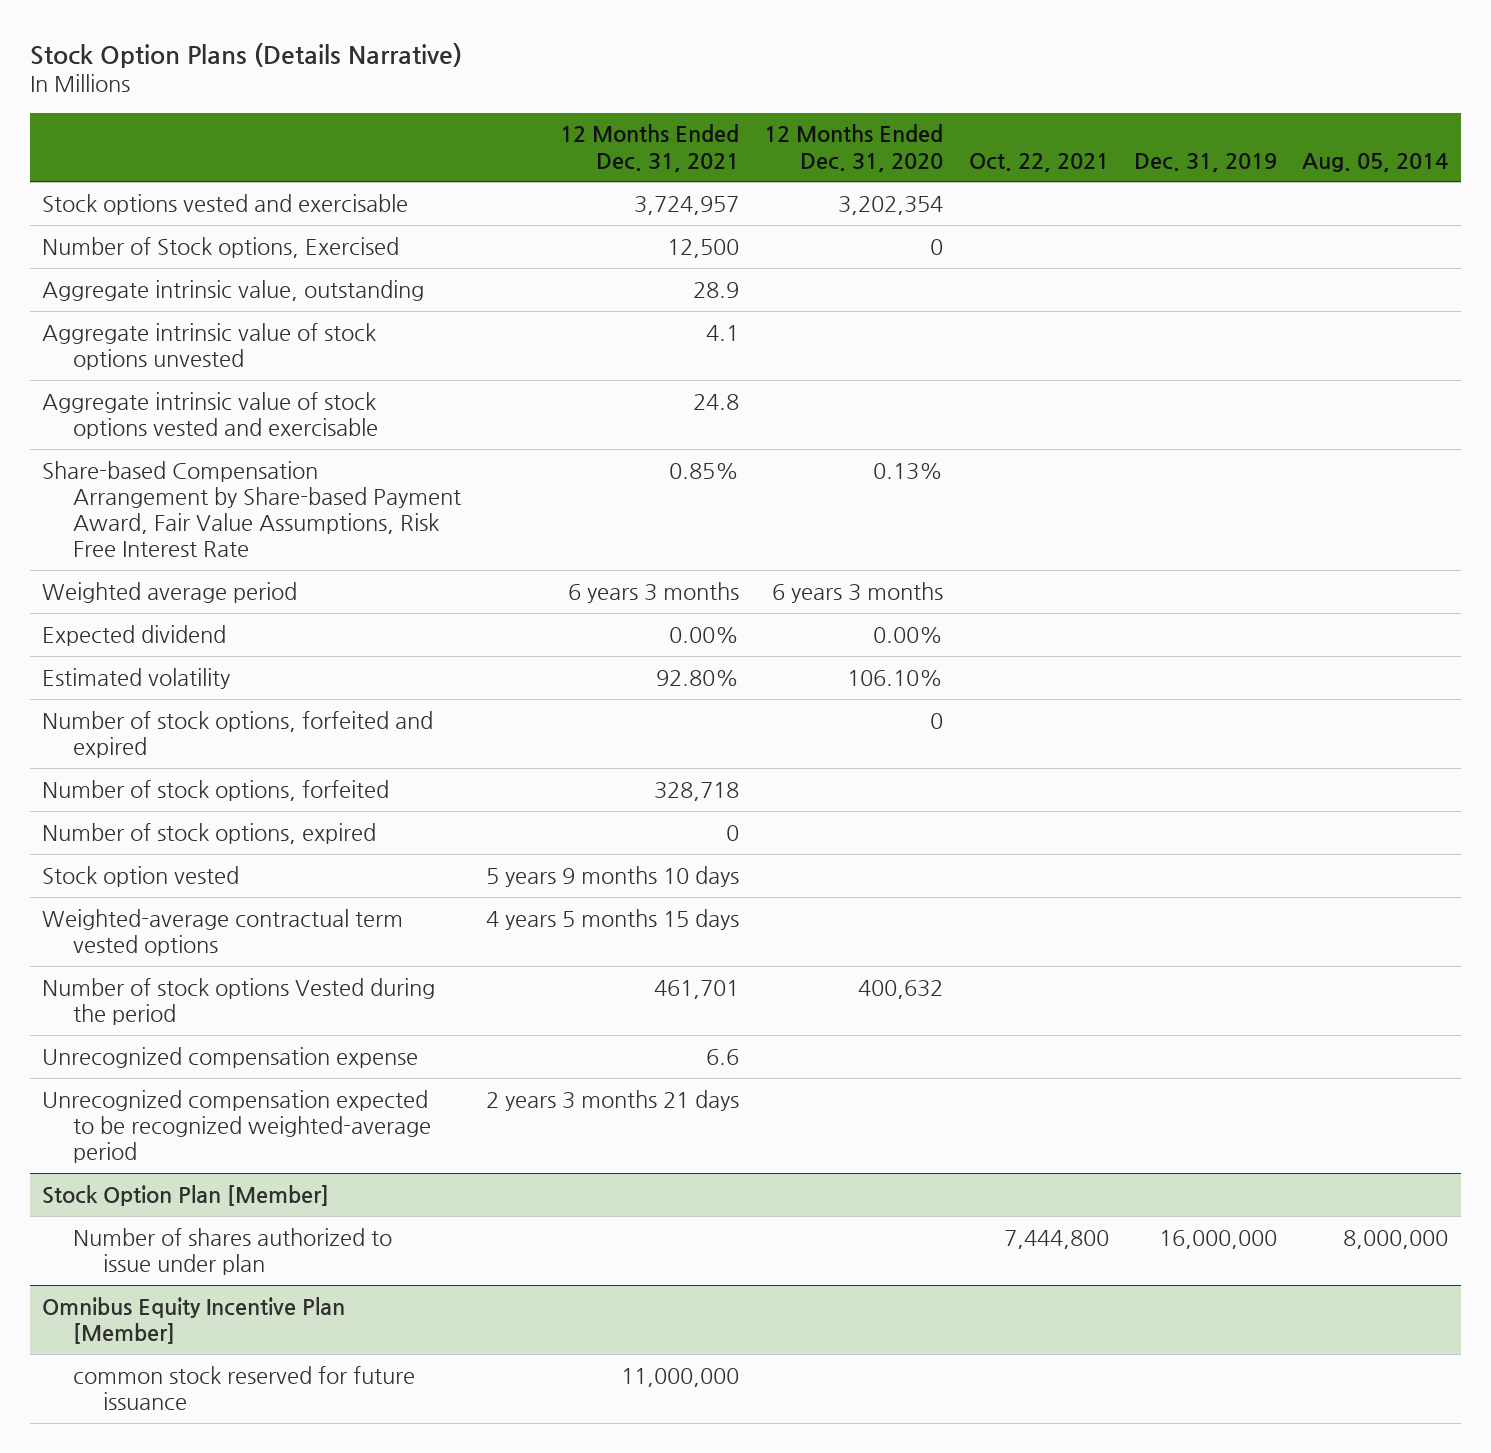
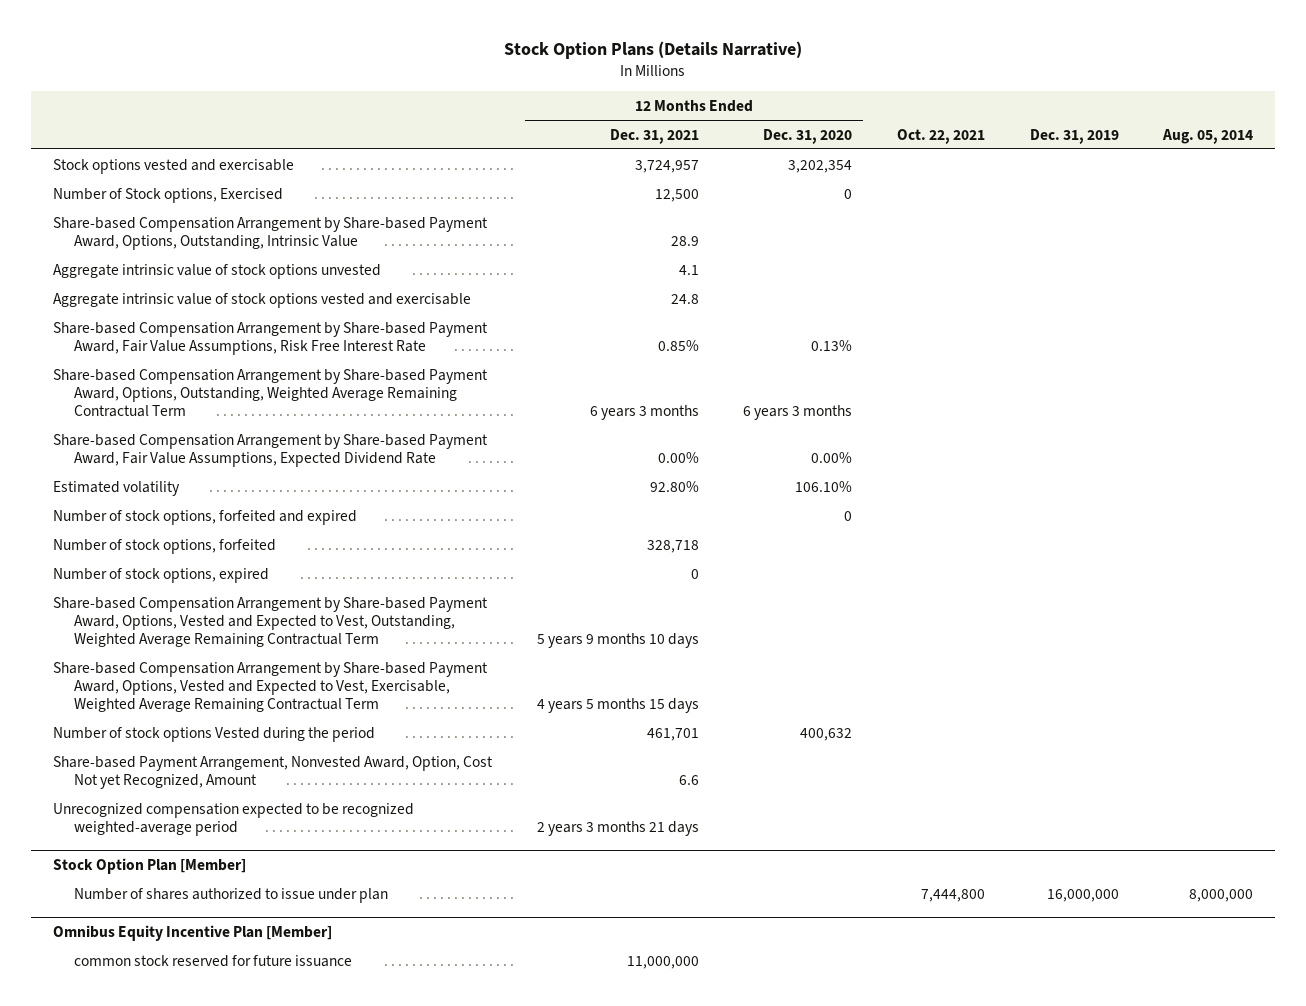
[42,279,425,301] Aggregate intrinsic value, outstanding -> [52,216,488,250] Share-based Compensation Arrangement by Share-based Payment Award, Options, Outstanding, Intrinsic Value
[42,581,298,603] Weighted average period -> [52,368,488,417] Share-based Compensation Arrangement by Share-based Payment Award, Options, Outstanding, Weighted Average Remaining Contractual Term
[42,624,227,646] Expected dividend -> [52,433,488,467] Share-based Compensation Arrangement by Share-based Payment Award, Fair Value Assumptions, Expected Dividend Rate
[42,865,240,887] Stock option vested -> [52,596,488,647] Share-based Compensation Arrangement by Share-based Payment Award, Options, Vested and Expected to Vest, Outstanding, Weighted Average Remaining Contractual Term
[42,908,404,956] Weighted-average contractual term vested options -> [52,661,488,712] Share-based Compensation Arrangement by Share-based Payment Award, Options, Vested and Expected to Vest, Exercisable, Weighted Average Remaining Contractual Term
[42,1046,419,1068] Unrecognized compensation expense -> [52,755,493,789] Share-based Payment Arrangement, Nonvested Award, Option, Cost Not yet Recognized, Amount

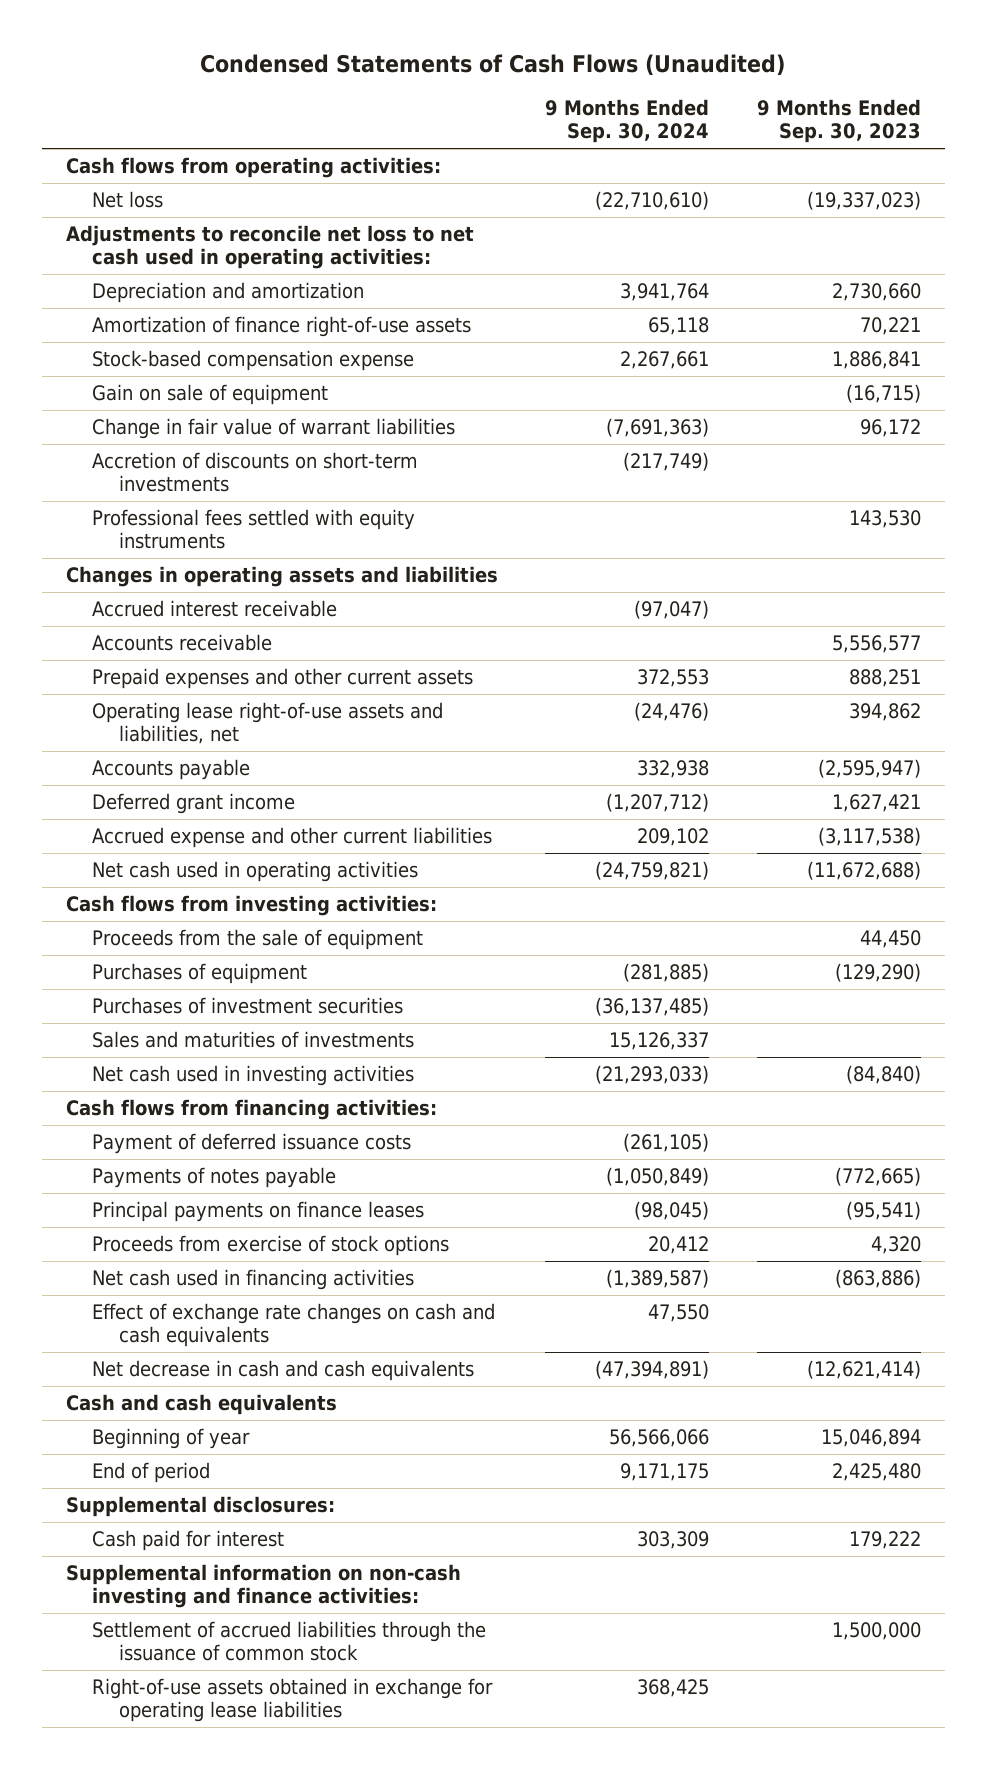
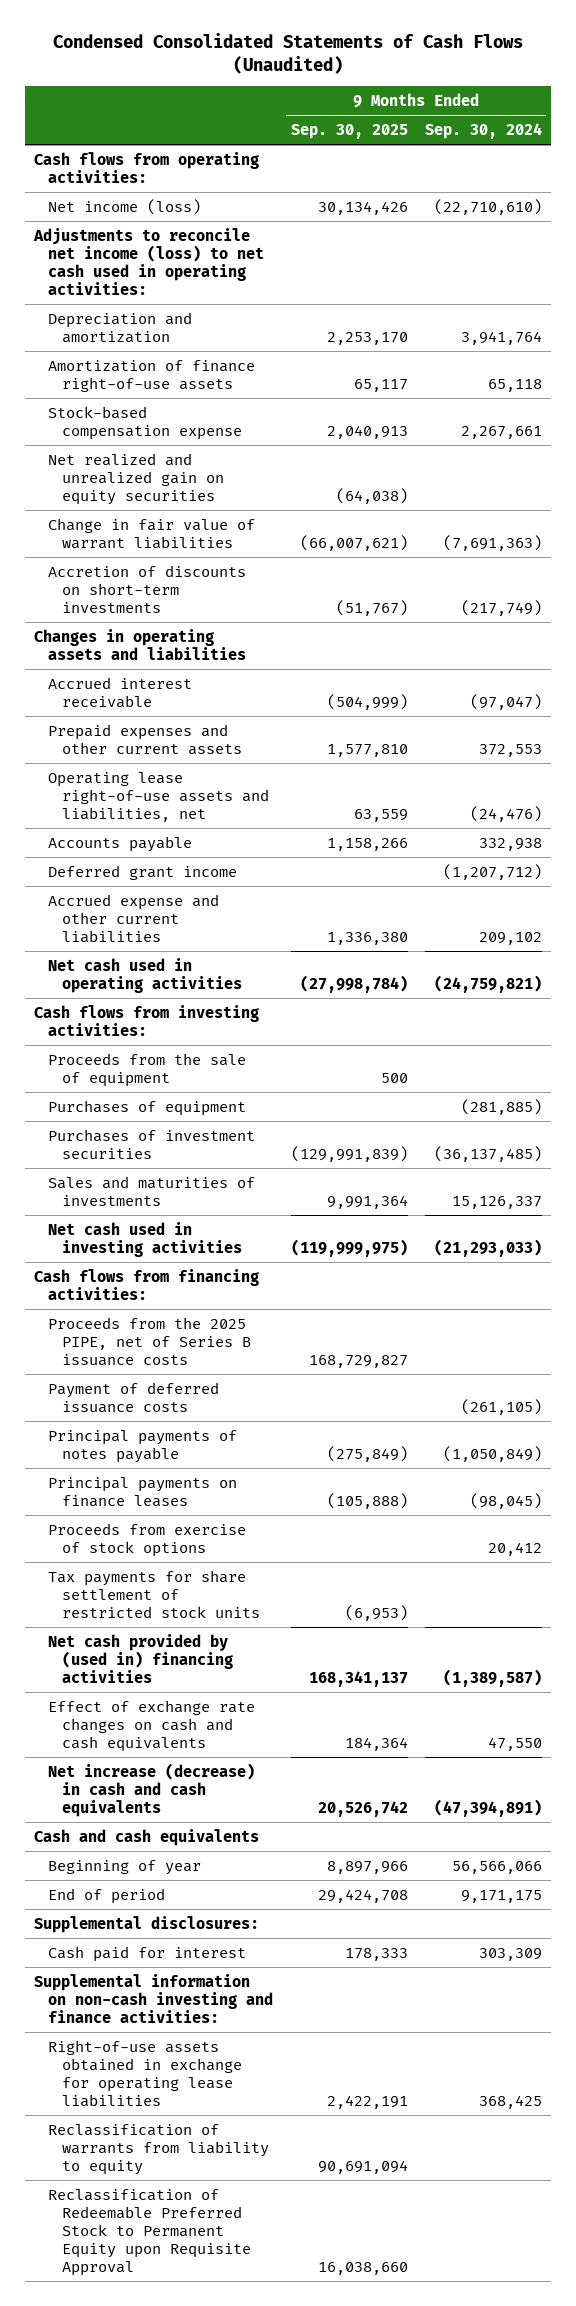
[200,53,786,76] Condensed Statements of Cash Flows (Unaudited) -> [53,33,524,75] Condensed Consolidated Statements of Cash Flows (Unaudited)
[757,99,922,144] 9 Months Ended Sep. 30, 2023 -> none
none -> [290,123,408,139] Sep. 30, 2025
[92,191,164,209] Net loss -> [48,198,202,215] Net income (loss)
[65,225,474,270] Adjustments to reconcile net loss to net cash used in operating activities: -> [33,227,265,295] Adjustments to reconcile net income (loss) to net cash used in operating activities:
[92,384,329,406] Gain on sale of equipment -> none
none -> [48,452,225,505] Net realized and unrealized gain on equity securities
[92,509,416,550] Professional fees settled with equity instruments -> none
[92,634,273,652] Accounts receivable -> none
none -> [48,1316,252,1366] Proceeds from the 2025 PIPE, net of Series B issuance costs
[92,1167,337,1189] Payments of notes payable -> [48,1429,238,1463] Principal payments of notes payable
none -> [48,1569,261,1618] Tax payments for share settlement of restricted stock units
[92,1269,415,1291] Net cash used in financing activities -> [48,1633,234,1683] Net cash provided by (used in) financing activities
[92,1360,475,1382] Net decrease in cash and cash equivalents -> [48,1762,256,1817] Net increase (decrease) in cash and cash equivalents
[92,1621,487,1662] Settlement of accrued liabilities through the issuance of common stock -> none
none -> [48,2123,270,2175] Reclassification of warrants from liability to equity
none -> [48,2188,252,2276] Reclassification of Redeemable Preferred Stock to Permanent Equity upon Requisite Approval

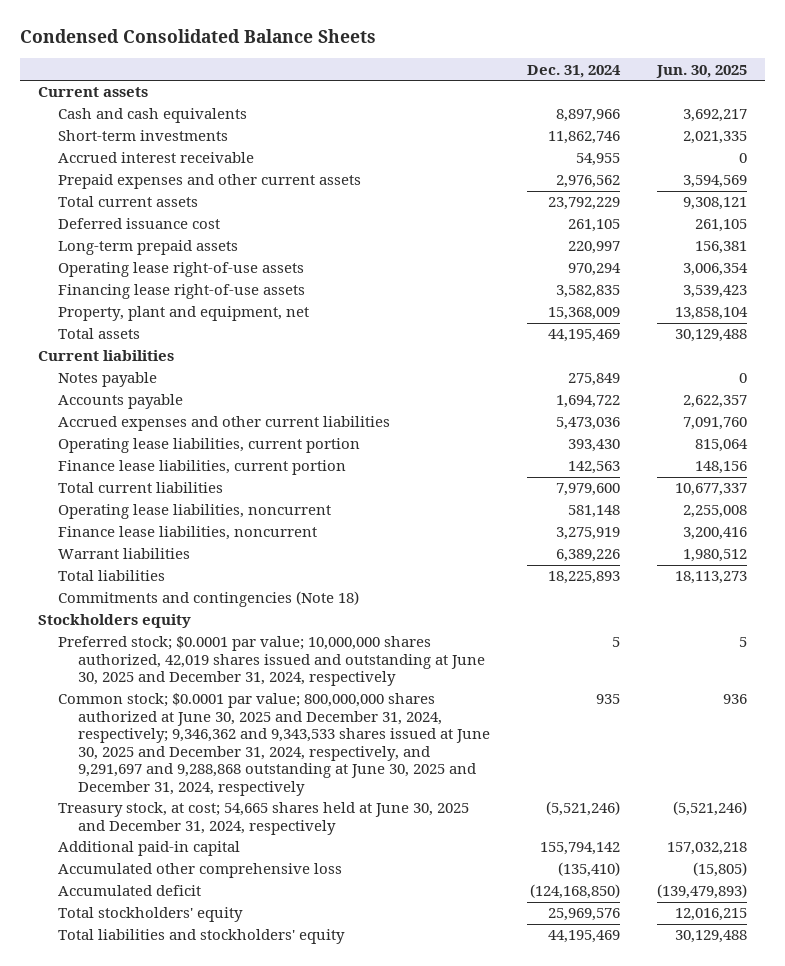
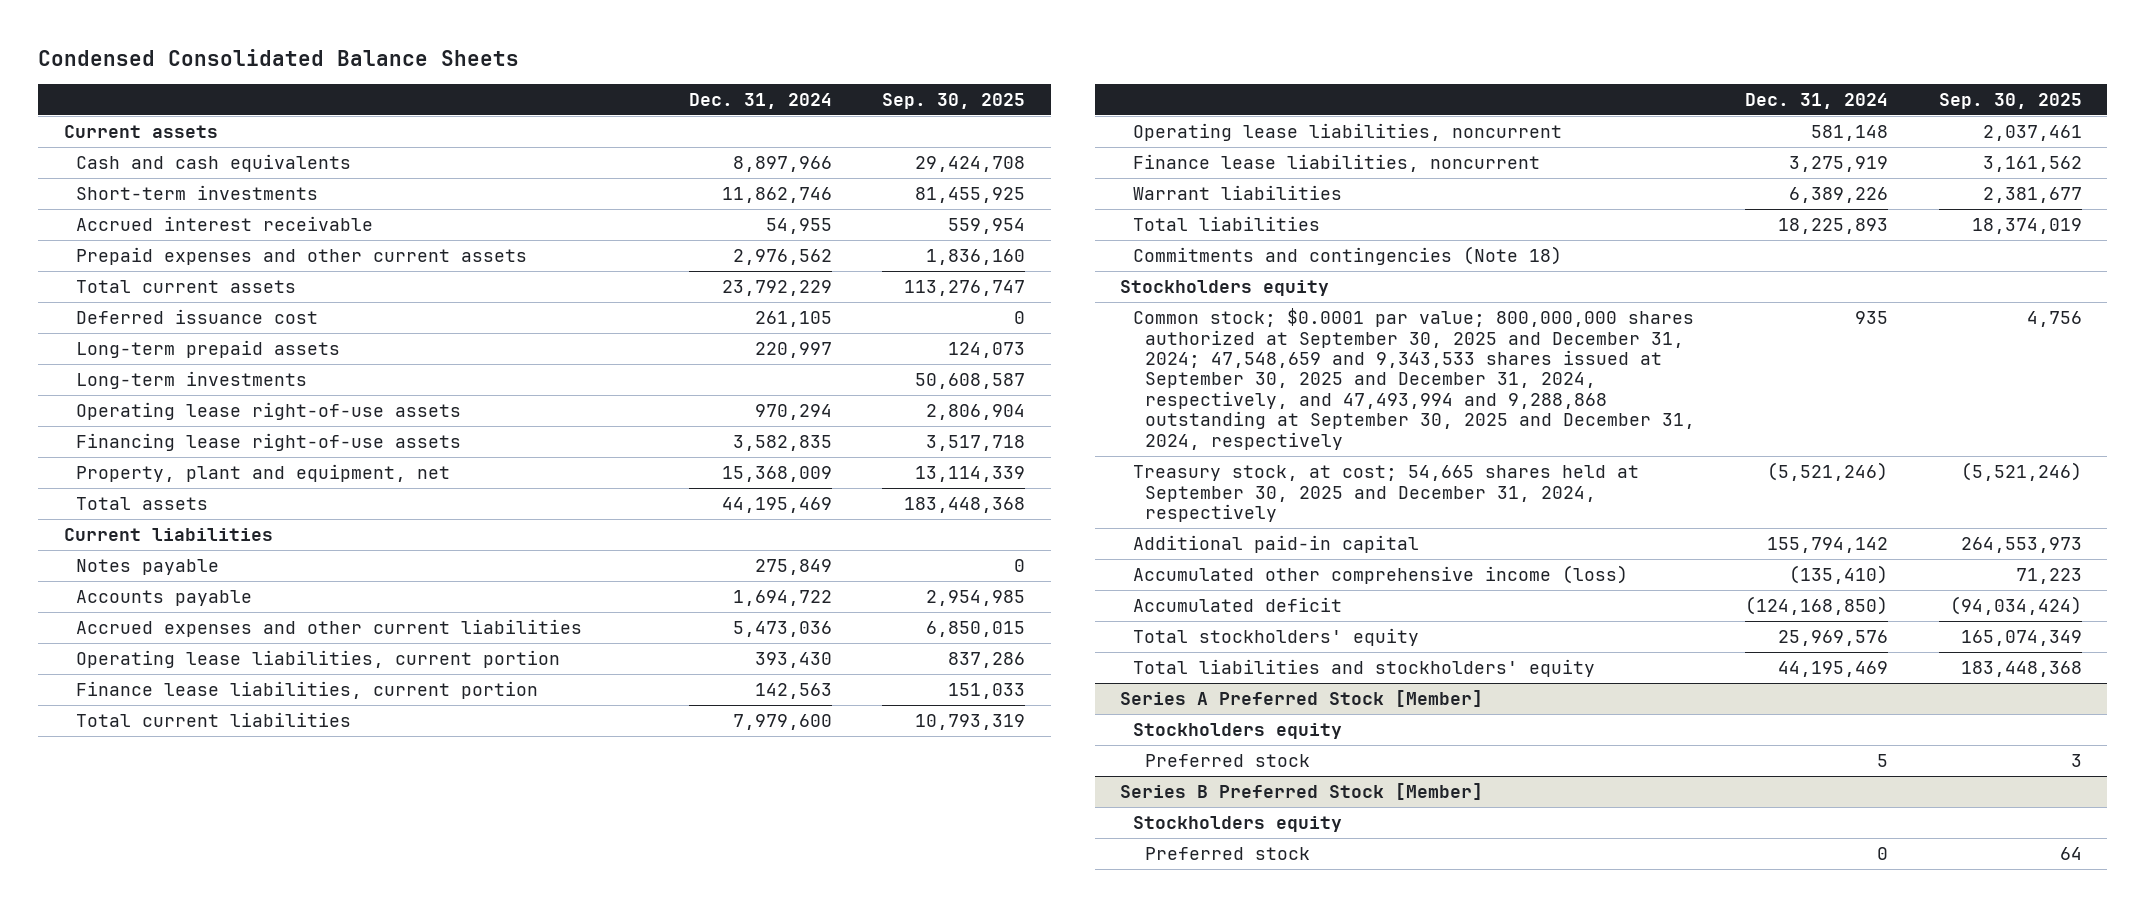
[655,64,747,78] Jun. 30, 2025 -> none
none -> [882,92,1026,109] Sep. 30, 2025
none -> [76,371,308,390] Long-term investments
[58,636,485,687] Preferred stock; $0.0001 par value; 10,000,000 shares authorized, 42,019 shares issued and outstanding at June 30, 2025 and December 31, 2024, respectively -> none
[58,693,490,796] Common stock; $0.0001 par value; 800,000,000 shares authorized at June 30, 2025 and December 31, 2024, respectively; 9,346,362 and 9,343,533 shares issued at June 30, 2025 and December 31, 2024, respectively, and 9,291,697 and 9,288,868 outstanding at June 30, 2025 and December 31, 2024, respectively -> [1132,308,1695,450] Common stock; $0.0001 par value; 800,000,000 shares authorized at September 30, 2025 and December 31, 2024; 47,548,659 and 9,343,533 shares issued at September 30, 2025 and December 31, 2024, respectively, and 47,493,994 and 9,288,868 outstanding at September 30, 2025 and December 31, 2024, respectively
[58,802,470,835] Treasury stock, at cost; 54,665 shares held at June 30, 2025 and December 31, 2024, respectively -> [1132,465,1639,522] Treasury stock, at cost; 54,665 shares held at September 30, 2025 and December 31, 2024, respectively
[58,863,343,879] Accumulated other comprehensive loss -> [1132,565,1628,585] Accumulated other comprehensive income (loss)
none -> [1120,690,1484,708] Series A Preferred Stock [Member]
none -> [1132,723,1342,740] Stockholders equity
none -> [1144,754,1310,768] Preferred stock
none -> [1120,783,1484,801] Series B Preferred Stock [Member]
none -> [1132,816,1342,833] Stockholders equity
none -> [1144,847,1310,861] Preferred stock

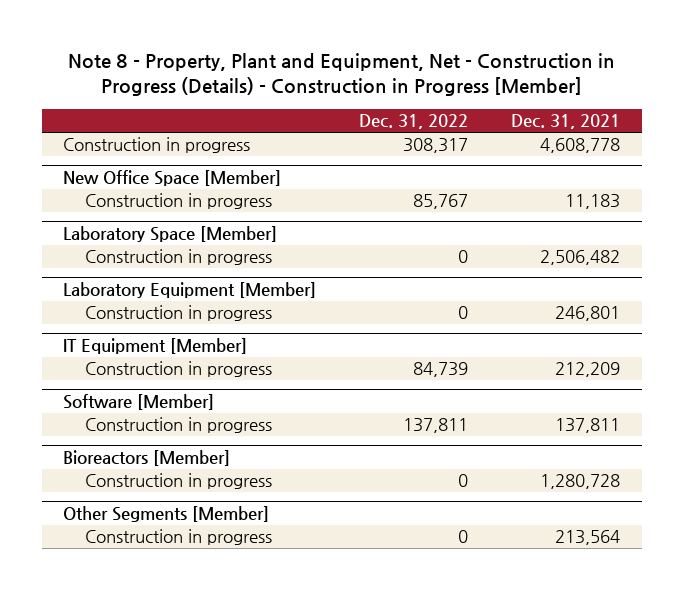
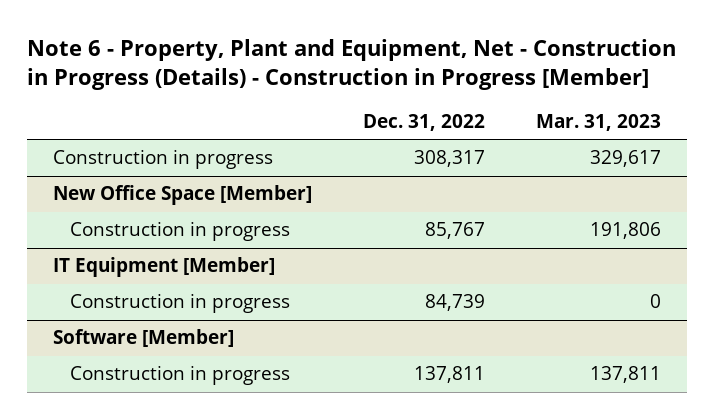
[67,53,615,97] Note 8 - Property, Plant and Equipment, Net - Construction in Progress (Details) - Construction in Progress [Member] -> [27,38,677,90] Note 6 - Property, Plant and Equipment, Net - Construction in Progress (Details) - Construction in Progress [Member]
[511,114,621,130] Dec. 31, 2021 -> none
none -> [536,113,662,131] Mar. 31, 2023
[63,225,278,242] Laboratory Space [Member] -> none
[85,249,273,266] Construction in progress -> none
[63,281,317,298] Laboratory Equipment [Member] -> none
[85,305,273,322] Construction in progress -> none
[63,449,231,466] Bioreactors [Member] -> none
[85,473,273,490] Construction in progress -> none
[63,505,270,522] Other Segments [Member] -> none
[85,529,273,546] Construction in progress -> none

